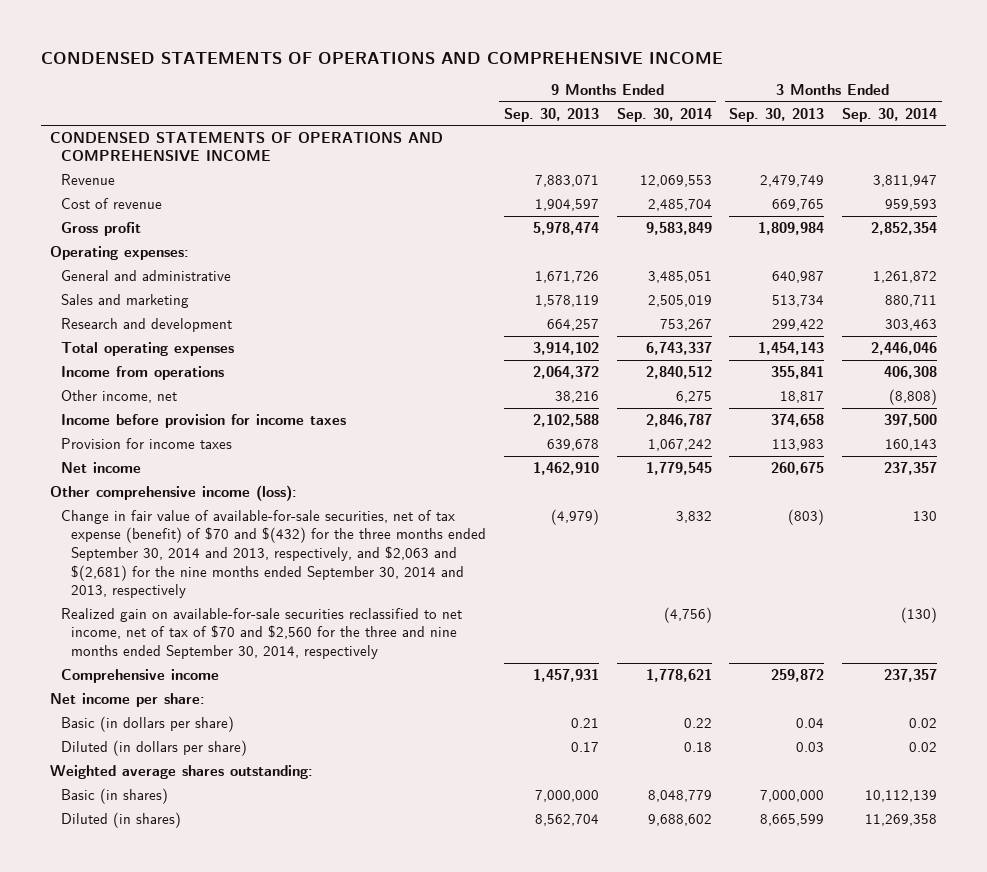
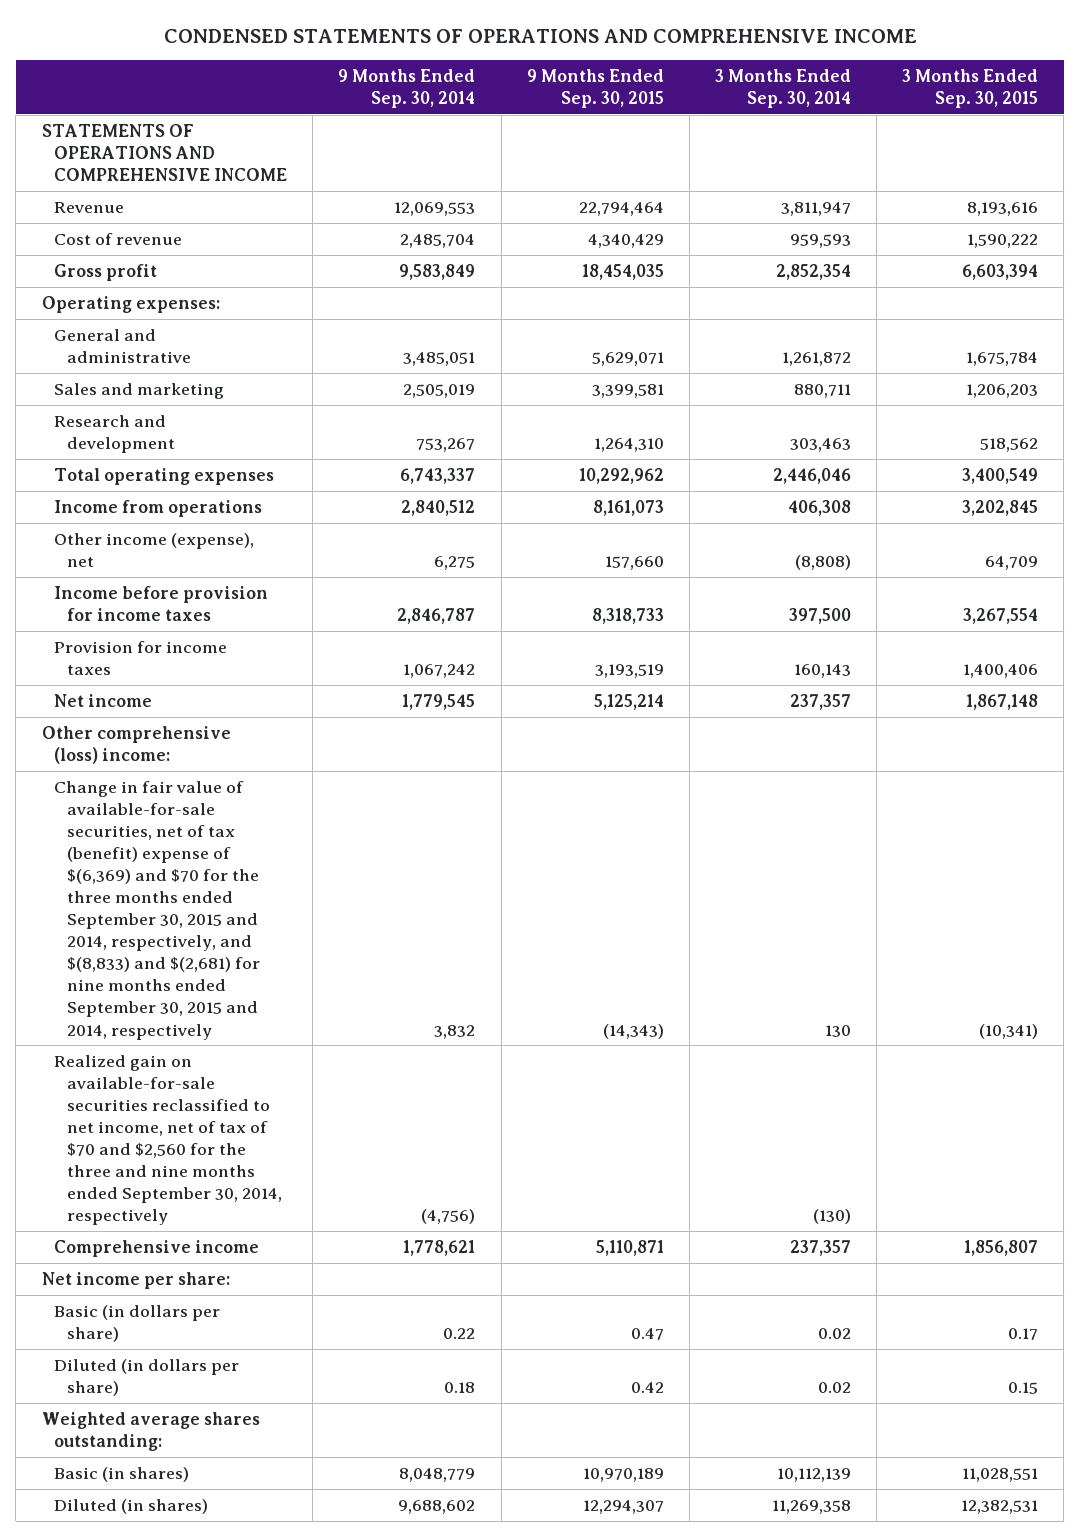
[503,107,599,122] Sep. 30, 2013 -> none
[729,107,825,122] Sep. 30, 2013 -> none
none -> [526,68,664,109] 9 Months Ended Sep. 30, 2015
none -> [902,68,1039,109] 3 Months Ended Sep. 30, 2015
[49,131,443,163] CONDENSED STATEMENTS OF OPERATIONS AND COMPREHENSIVE INCOME -> [41,123,288,181] STATEMENTS OF OPERATIONS AND COMPREHENSIVE INCOME
[60,389,177,403] Other income, net -> [54,532,255,567] Other income (expense), net
[49,484,297,501] Other comprehensive income (loss): -> [41,725,231,764] Other comprehensive (loss) income:
[60,509,487,599] Change in fair value of available-for-sale securities, net of tax expense (benefit) of $70 and $(432) for the three months ended September 30, 2014 and 2013, respectively, and $2,063 and $(2,681) for the nine months ended September 30, 2014 and 2013, respectively -> [54,780,261,1040] Change in fair value of available-for-sale securities, net of tax (benefit) expense of $(6,369) and $70 for the three months ended September 30, 2015 and 2014, respectively, and $(8,833) and $(2,681) for nine months ended September 30, 2015 and 2014, respectively

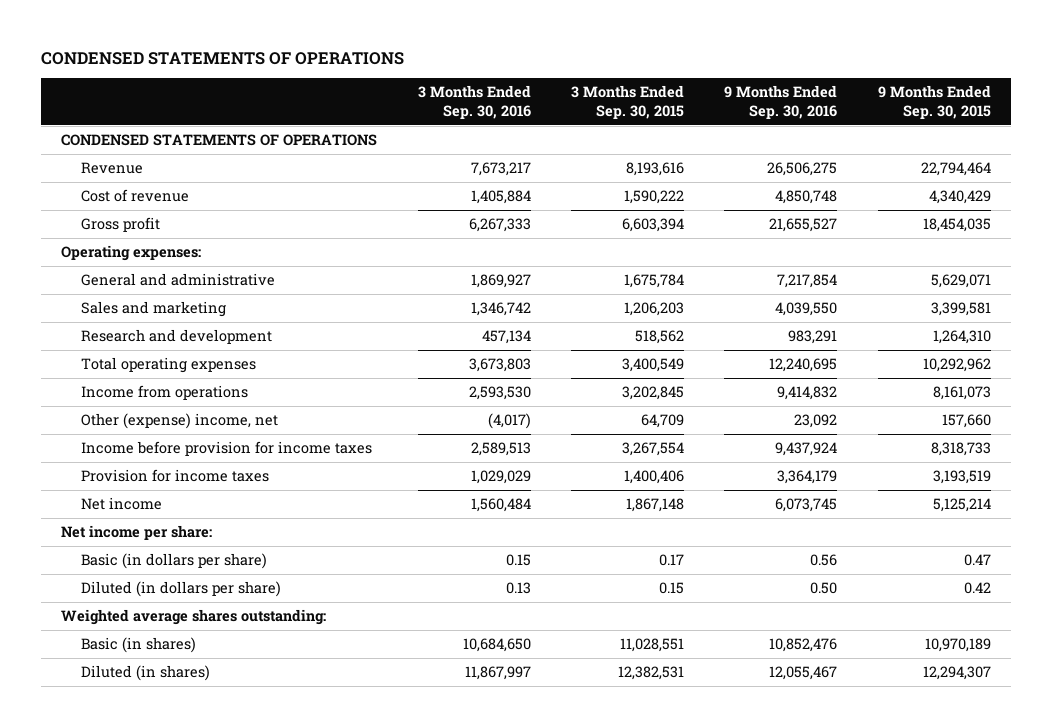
[163,28,917,43] CONDENSED STATEMENTS OF OPERATIONS AND COMPREHENSIVE INCOME -> [41,51,405,65] CONDENSED STATEMENTS OF OPERATIONS
[338,68,476,109] 9 Months Ended Sep. 30, 2014 -> none
[714,68,851,109] 3 Months Ended Sep. 30, 2014 -> none
none -> [417,85,531,120] 3 Months Ended Sep. 30, 2016
none -> [724,85,838,120] 9 Months Ended Sep. 30, 2016
[41,123,288,181] STATEMENTS OF OPERATIONS AND COMPREHENSIVE INCOME -> none
none -> [61,134,378,147] CONDENSED STATEMENTS OF OPERATIONS
[54,532,255,567] Other income (expense), net -> [81,413,279,430] Other (expense) income, net
[41,725,231,764] Other comprehensive (loss) income: -> none
[54,780,261,1040] Change in fair value of available-for-sale securities, net of tax (benefit) expense of $(6,369) and $70 for the three months ended September 30, 2015 and 2014, respectively, and $(8,833) and $(2,681) for nine months ended September 30, 2015 and 2014, respectively -> none
[54,1054,283,1226] Realized gain on available-for-sale securities reclassified to net income, net of tax of $70 and $2,560 for the three and nine months ended September 30, 2014, respectively -> none
[54,1239,260,1257] Comprehensive income -> none

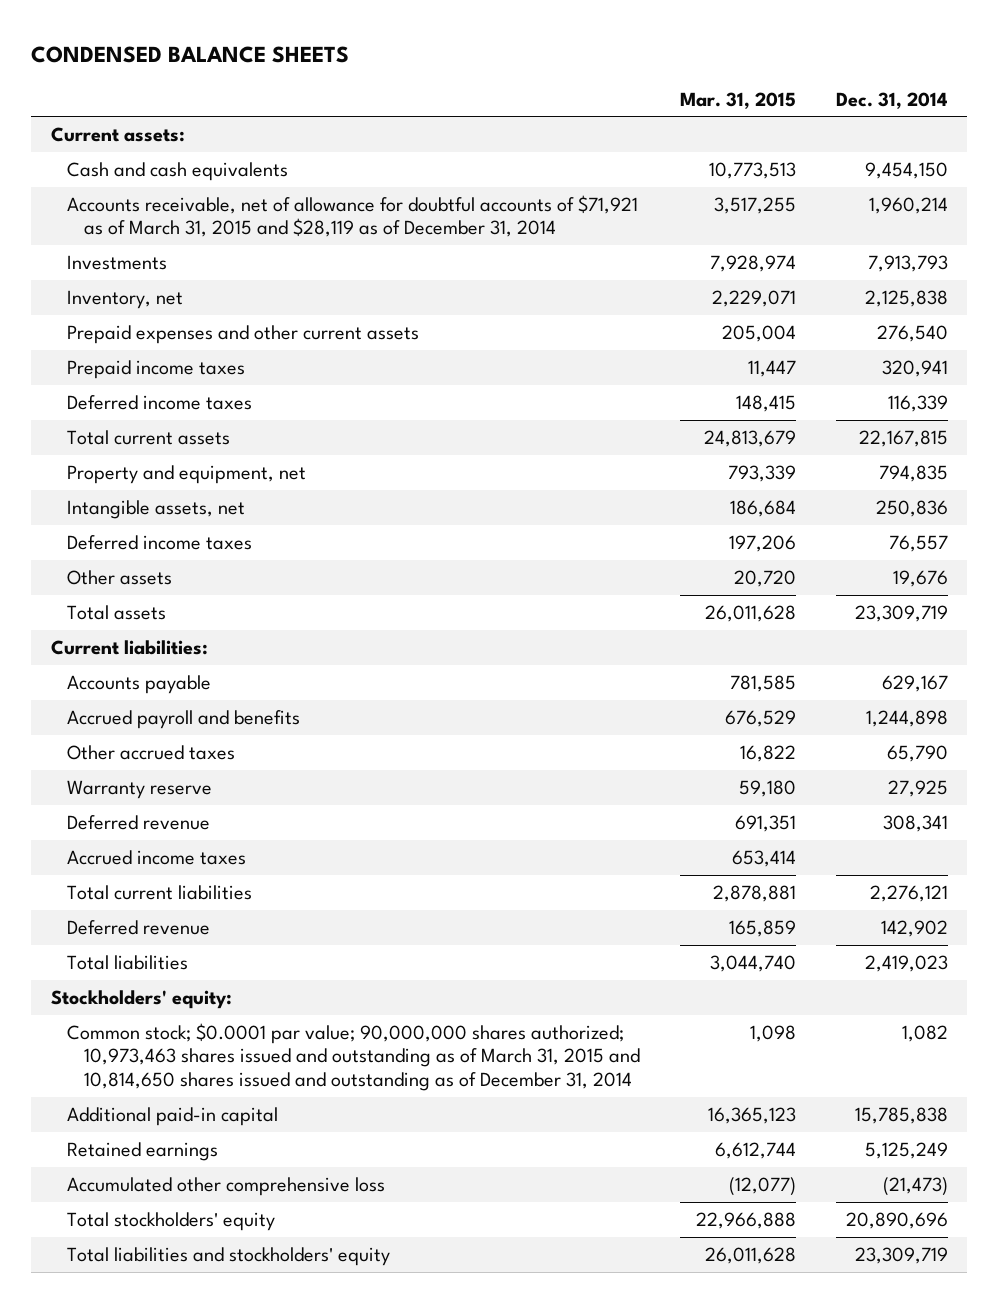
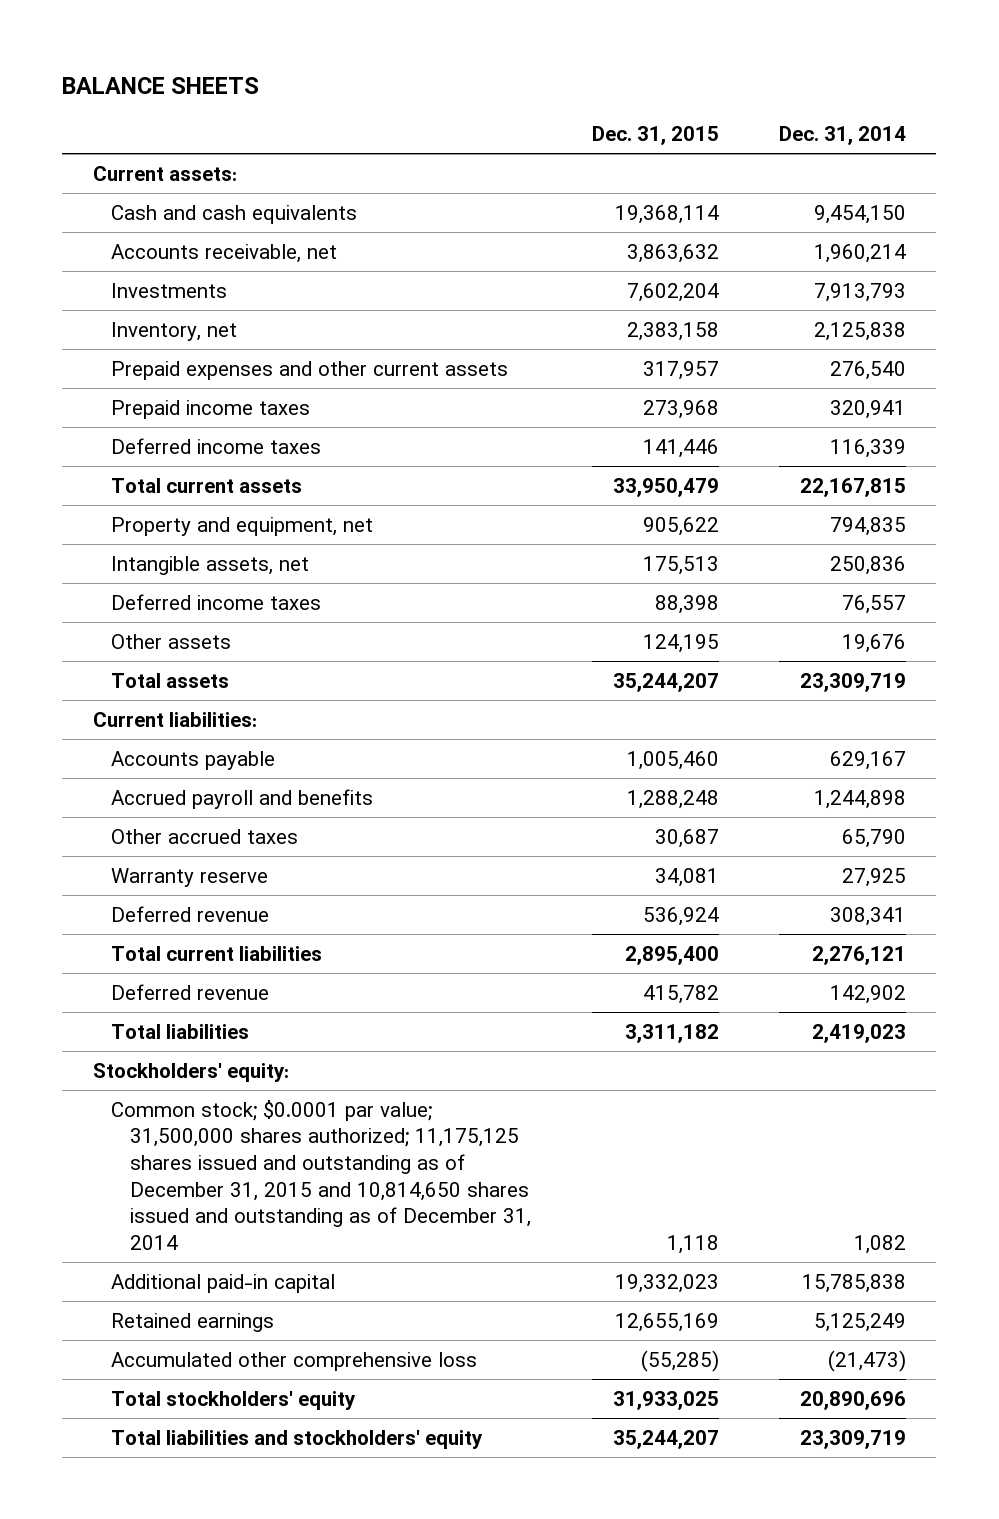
[30,45,349,63] CONDENSED BALANCE SHEETS -> [62,77,260,95] BALANCE SHEETS
[679,91,796,109] Mar. 31, 2015 -> none
none -> [591,126,719,146] Dec. 31, 2015
[67,194,639,238] Accounts receivable, net of allowance for doubtful accounts of $71,921 as of March 31, 2015 and $28,119 as of December 31, 2014 -> [111,243,338,263] Accounts receivable, net
[67,849,247,865] Accrued income taxes -> none
[67,1022,640,1091] Common stock; $0.0001 par value; 90,000,000 shares authorized; 10,973,463 shares issued and outstanding as of March 31, 2015 and 10,814,650 shares issued and outstanding as of December 31, 2014 -> [111,1099,532,1251] Common stock; $0.0001 par value; 31,500,000 shares authorized; 11,175,125 shares issued and outstanding as of December 31, 2015 and 10,814,650 shares issued and outstanding as of December 31, 2014

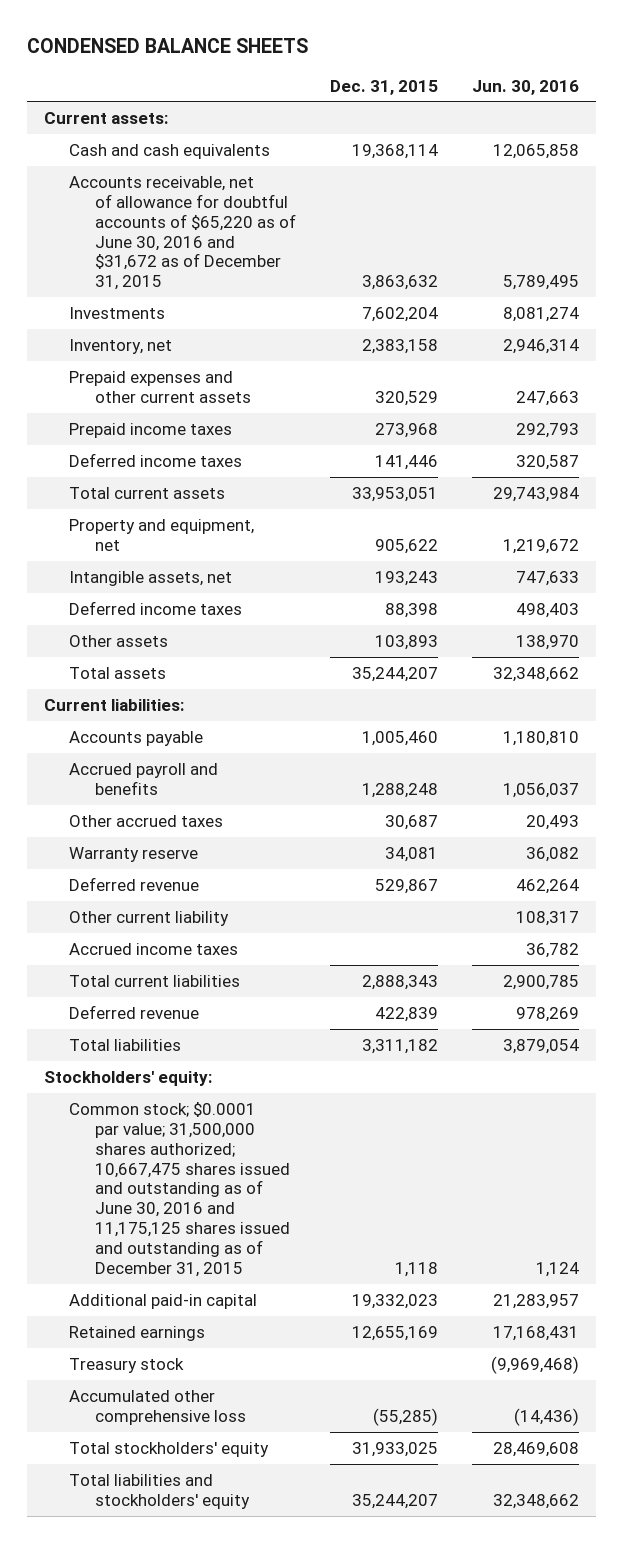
[62,77,260,95] BALANCE SHEETS -> [26,37,308,53] CONDENSED BALANCE SHEETS
[779,126,907,146] Dec. 31, 2014 -> none
none -> [472,79,580,95] Jun. 30, 2016
[111,243,338,263] Accounts receivable, net -> [69,175,297,291] Accounts receivable, net of allowance for doubtful accounts of $65,220 as of June 30, 2016 and $31,672 as of December 31, 2015
[642,360,719,380] 317,957 -> [375,390,439,406] 320,529
[612,477,719,497] 33,950,479 -> [352,486,439,502] 33,953,051
[642,555,719,575] 175,513 -> [375,570,439,586] 193,243
[642,633,719,653] 124,195 -> [375,634,439,650] 103,893
[642,906,719,926] 536,924 -> [375,878,439,894] 529,867
none -> [69,910,230,926] Other current liability
none -> [69,942,239,955] Accrued income taxes
[624,945,719,965] 2,895,400 -> [362,974,439,990] 2,888,343
[642,984,719,1004] 415,782 -> [375,1006,439,1022] 422,839
[111,1099,532,1251] Common stock; $0.0001 par value; 31,500,000 shares authorized; 11,175,125 shares issued and outstanding as of December 31, 2015 and 10,814,650 shares issued and outstanding as of December 31, 2014 -> [69,1101,291,1278] Common stock; $0.0001 par value; 31,500,000 shares authorized; 10,667,475 shares issued and outstanding as of June 30, 2016 and 11,175,125 shares issued and outstanding as of December 31, 2015
none -> [69,1357,185,1373] Treasury stock

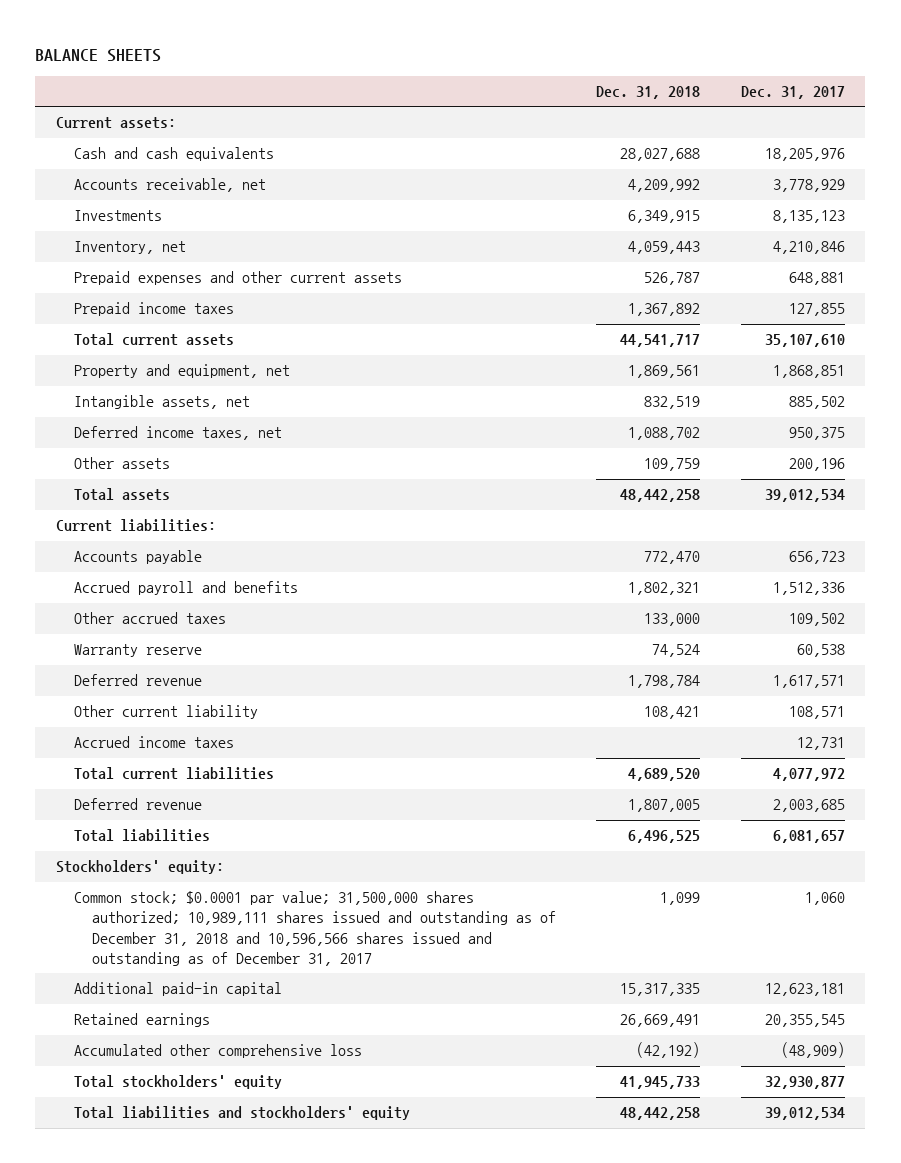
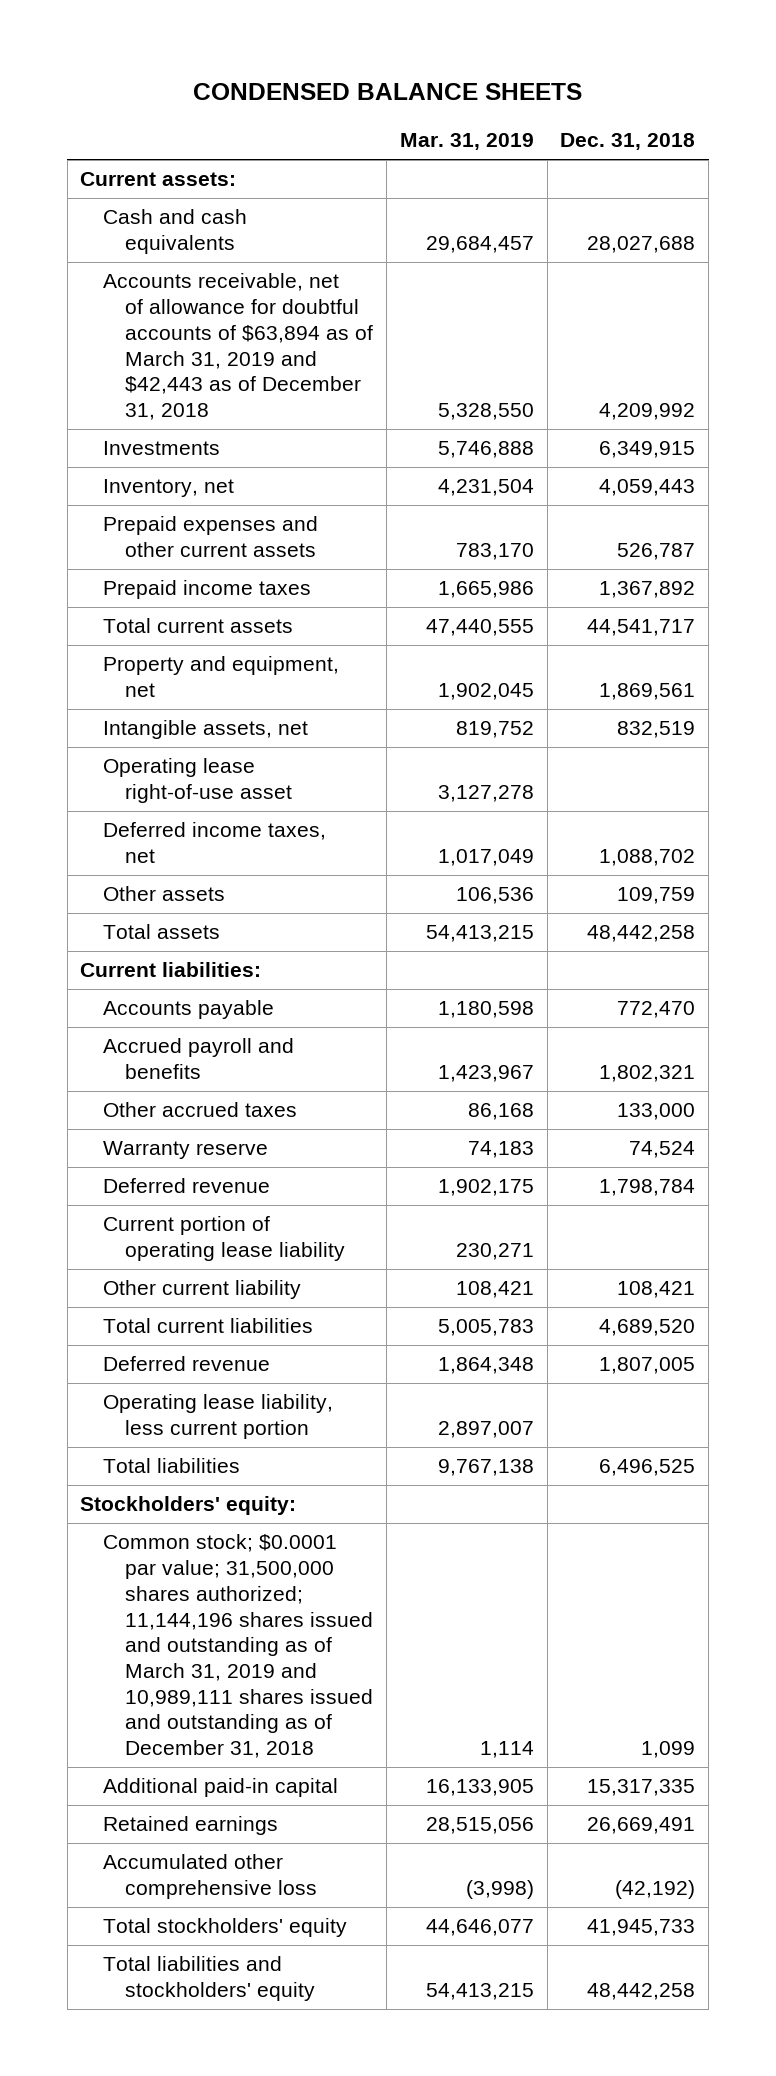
[35,49,162,63] BALANCE SHEETS -> [192,82,582,100] CONDENSED BALANCE SHEETS
[740,86,845,100] Dec. 31, 2017 -> none
none -> [399,133,534,151] Mar. 31, 2019
[73,178,266,193] Accounts receivable, net -> [102,273,373,421] Accounts receivable, net of allowance for doubtful accounts of $63,894 as of March 31, 2019 and $42,443 as of December 31, 2018
none -> [102,758,292,804] Operating lease right-of-use asset
none -> [102,1216,345,1262] Current portion of operating lease liability
[73,736,234,749] Accrued income taxes -> none
none -> [102,1394,333,1440] Operating lease liability, less current portion
[73,891,556,966] Common stock; $0.0001 par value; 31,500,000 shares authorized; 10,989,111 shares issued and outstanding as of December 31, 2018 and 10,596,566 shares issued and outstanding as of December 31, 2017 -> [102,1534,373,1759] Common stock; $0.0001 par value; 31,500,000 shares authorized; 11,144,196 shares issued and outstanding as of March 31, 2019 and 10,989,111 shares issued and outstanding as of December 31, 2018

